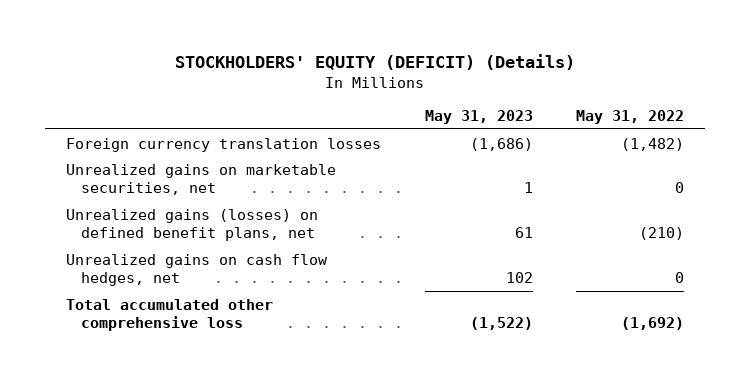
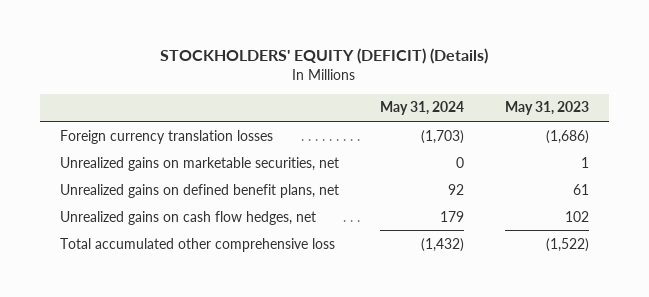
[575,110,684,125] May 31, 2022 -> none
none -> [379,101,464,116] May 31, 2024
[66,208,319,242] Unrealized gains (losses) on defined benefit plans, net -> [60,183,340,198] Unrealized gains on defined benefit plans, net

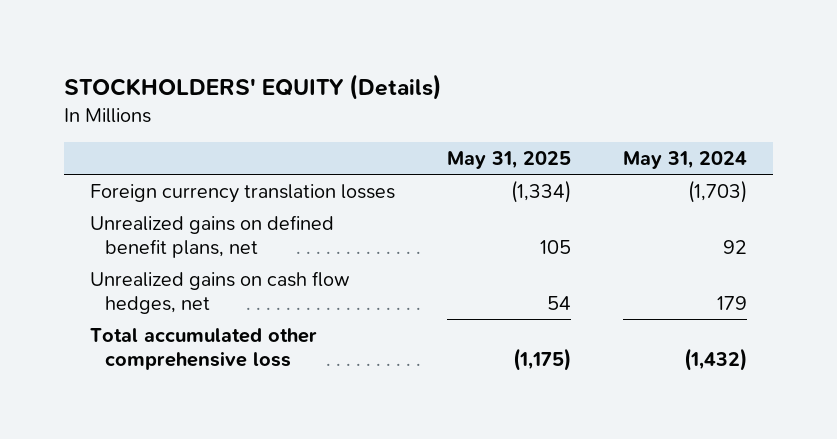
[160,48,489,65] STOCKHOLDERS' EQUITY (DEFICIT) (Details) -> [63,73,442,100] STOCKHOLDERS' EQUITY (Details)
[504,101,589,116] May 31, 2023 -> none
none -> [447,150,572,169] May 31, 2025
[60,156,340,171] Unrealized gains on marketable securities, net -> none

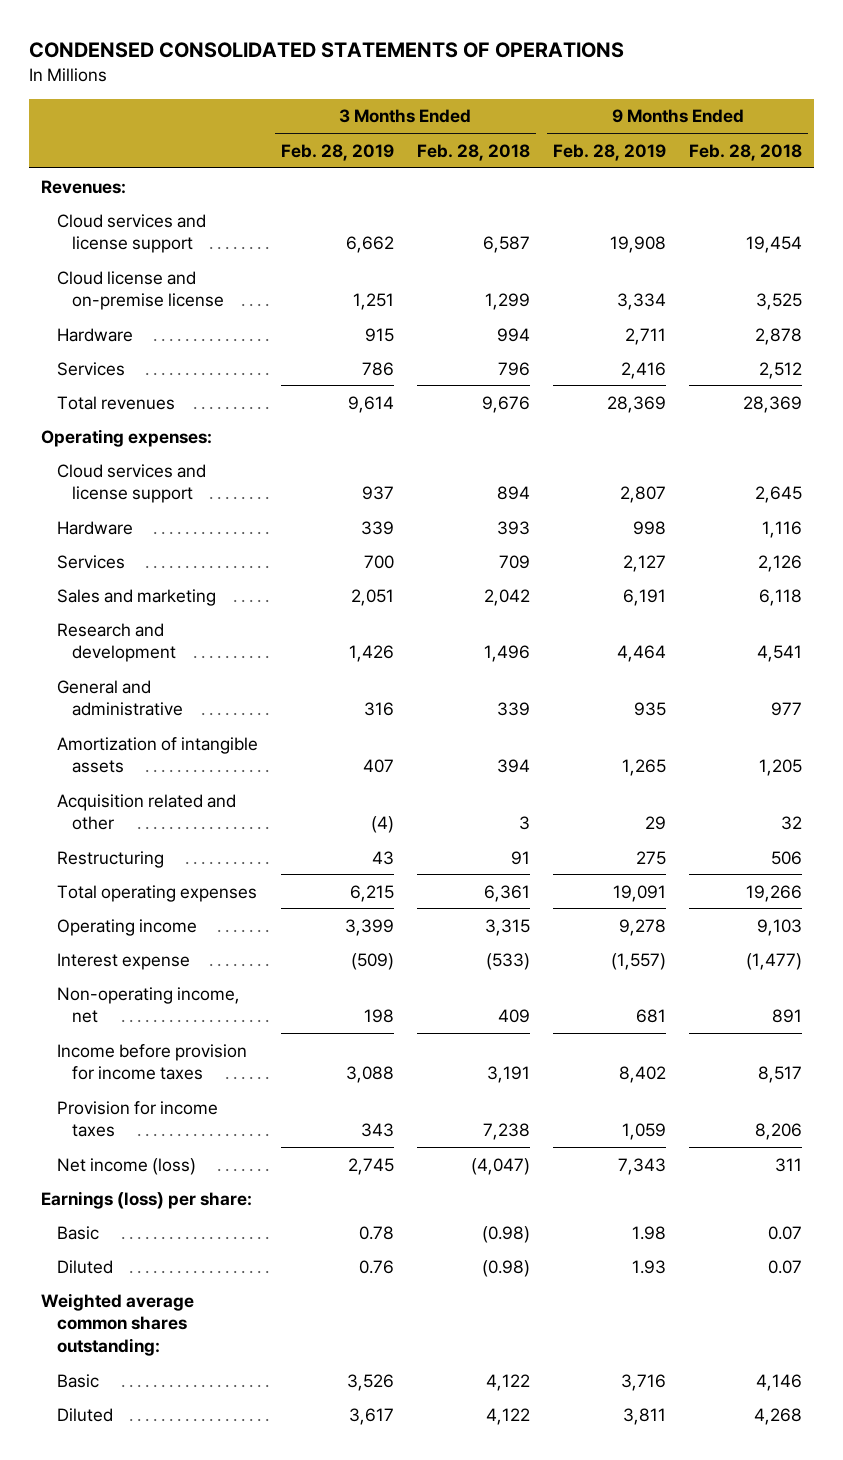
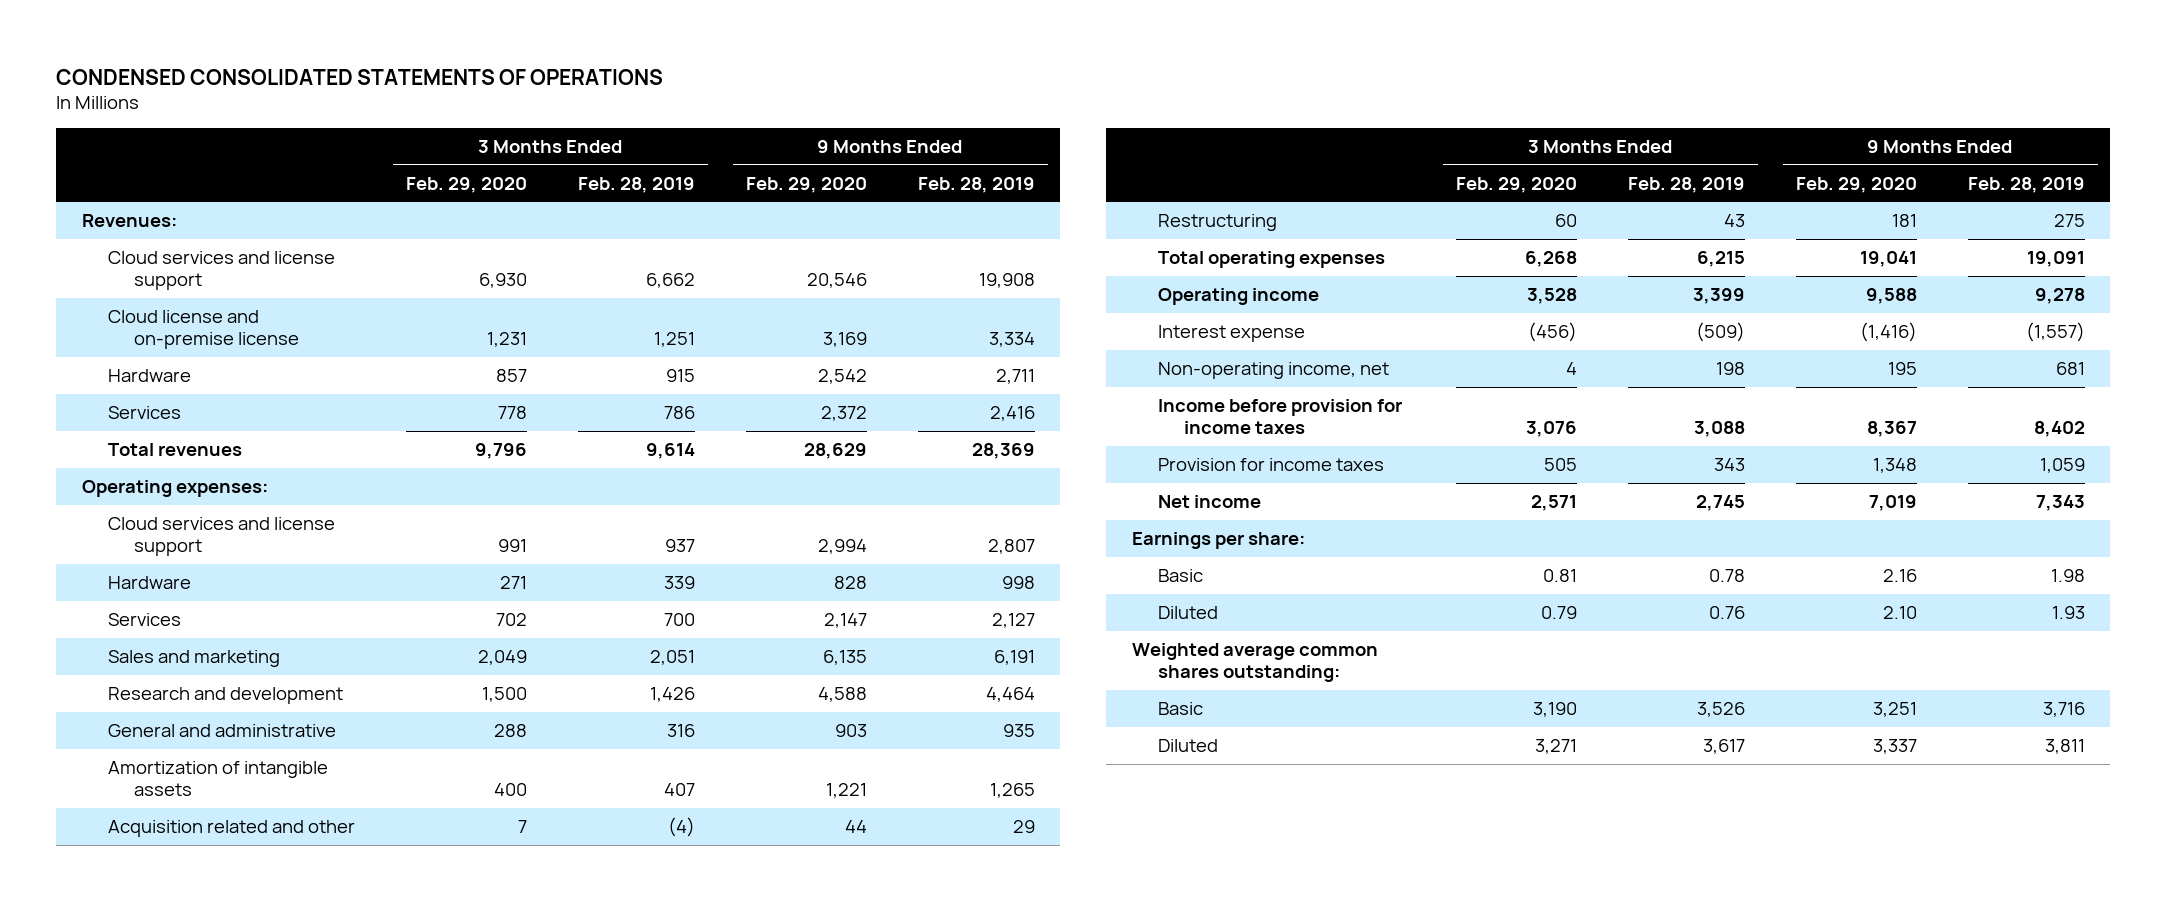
[417,143,531,161] Feb. 28, 2018 -> none
[689,143,803,161] Feb. 28, 2018 -> none
none -> [405,176,527,193] Feb. 29, 2020
none -> [745,176,867,193] Feb. 29, 2020
[56,1157,196,1175] Net income (loss) -> [1157,495,1261,509] Net income
[41,1190,253,1209] Earnings (loss) per share: -> [1131,532,1305,550] Earnings per share:

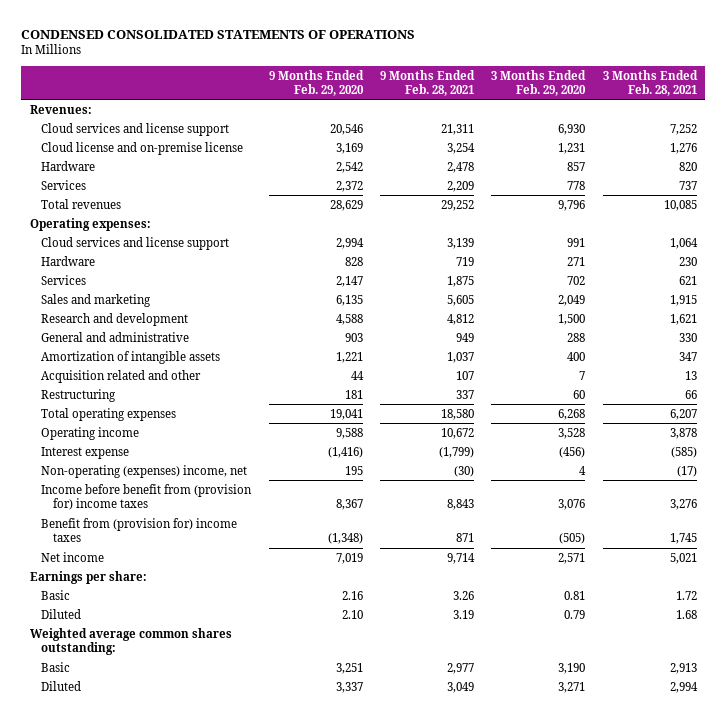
[577,176,695,193] Feb. 28, 2019 -> none
[917,176,1035,193] Feb. 28, 2019 -> none
none -> [380,69,476,96] 9 Months Ended Feb. 28, 2021
none -> [602,69,698,96] 3 Months Ended Feb. 28, 2021
[1157,362,1389,380] Non-operating income, net -> [41,464,248,478] Non-operating (expenses) income, net
[1157,399,1402,435] Income before provision for income taxes -> [41,483,253,511] Income before benefit from (provision for) income taxes
[1157,458,1384,472] Provision for income taxes -> [41,517,238,543] Benefit from (provision for) income taxes
[1543,458,1577,472] 505 -> [559,533,586,545] (505)
[1872,458,1917,474] 1,348 -> [327,533,363,545] (1,348)

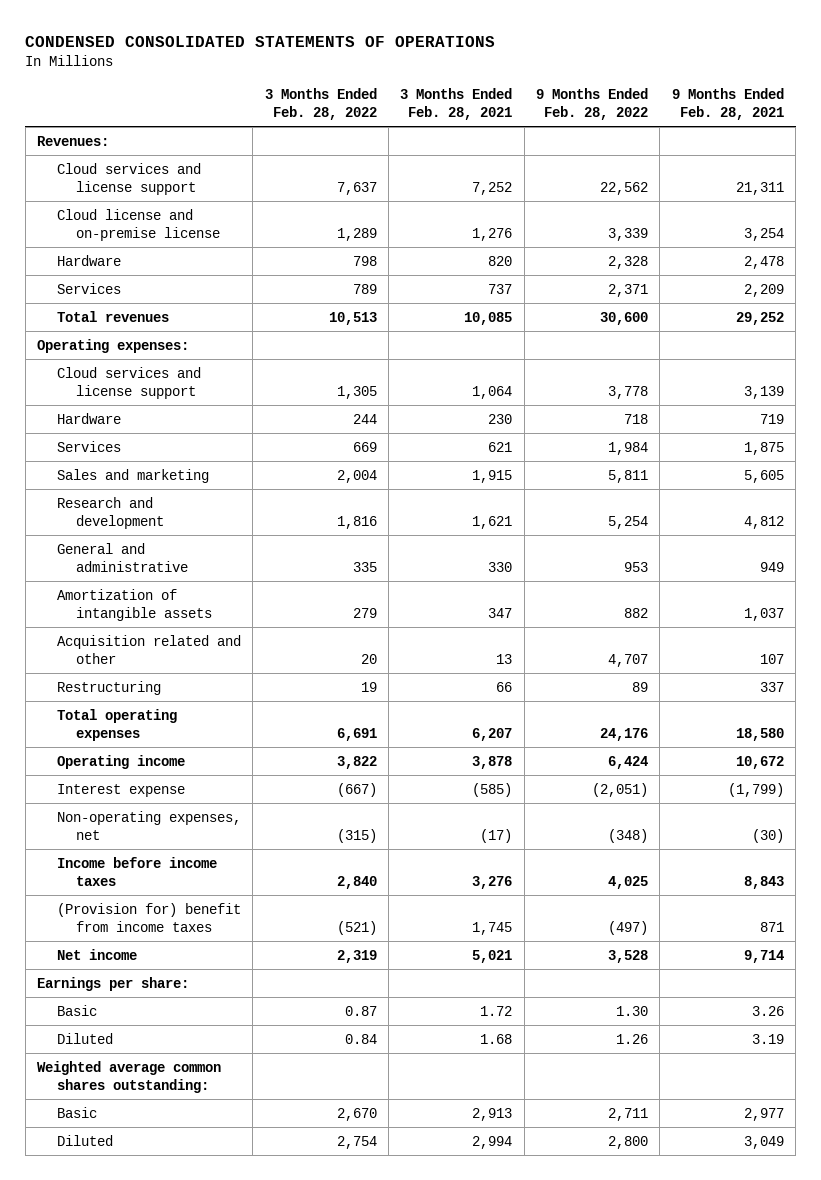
[268,69,364,96] 9 Months Ended Feb. 29, 2020 -> none
[491,69,587,96] 3 Months Ended Feb. 29, 2020 -> none
none -> [264,88,377,121] 3 Months Ended Feb. 28, 2022
none -> [536,88,649,121] 9 Months Ended Feb. 28, 2022
[41,464,248,478] Non-operating (expenses) income, net -> [56,810,241,840] Non-operating expenses, net
[41,483,253,511] Income before benefit from (provision for) income taxes -> [56,856,217,886] Income before income taxes
[41,517,238,543] Benefit from (provision for) income taxes -> [56,902,241,932] (Provision for) benefit from income taxes

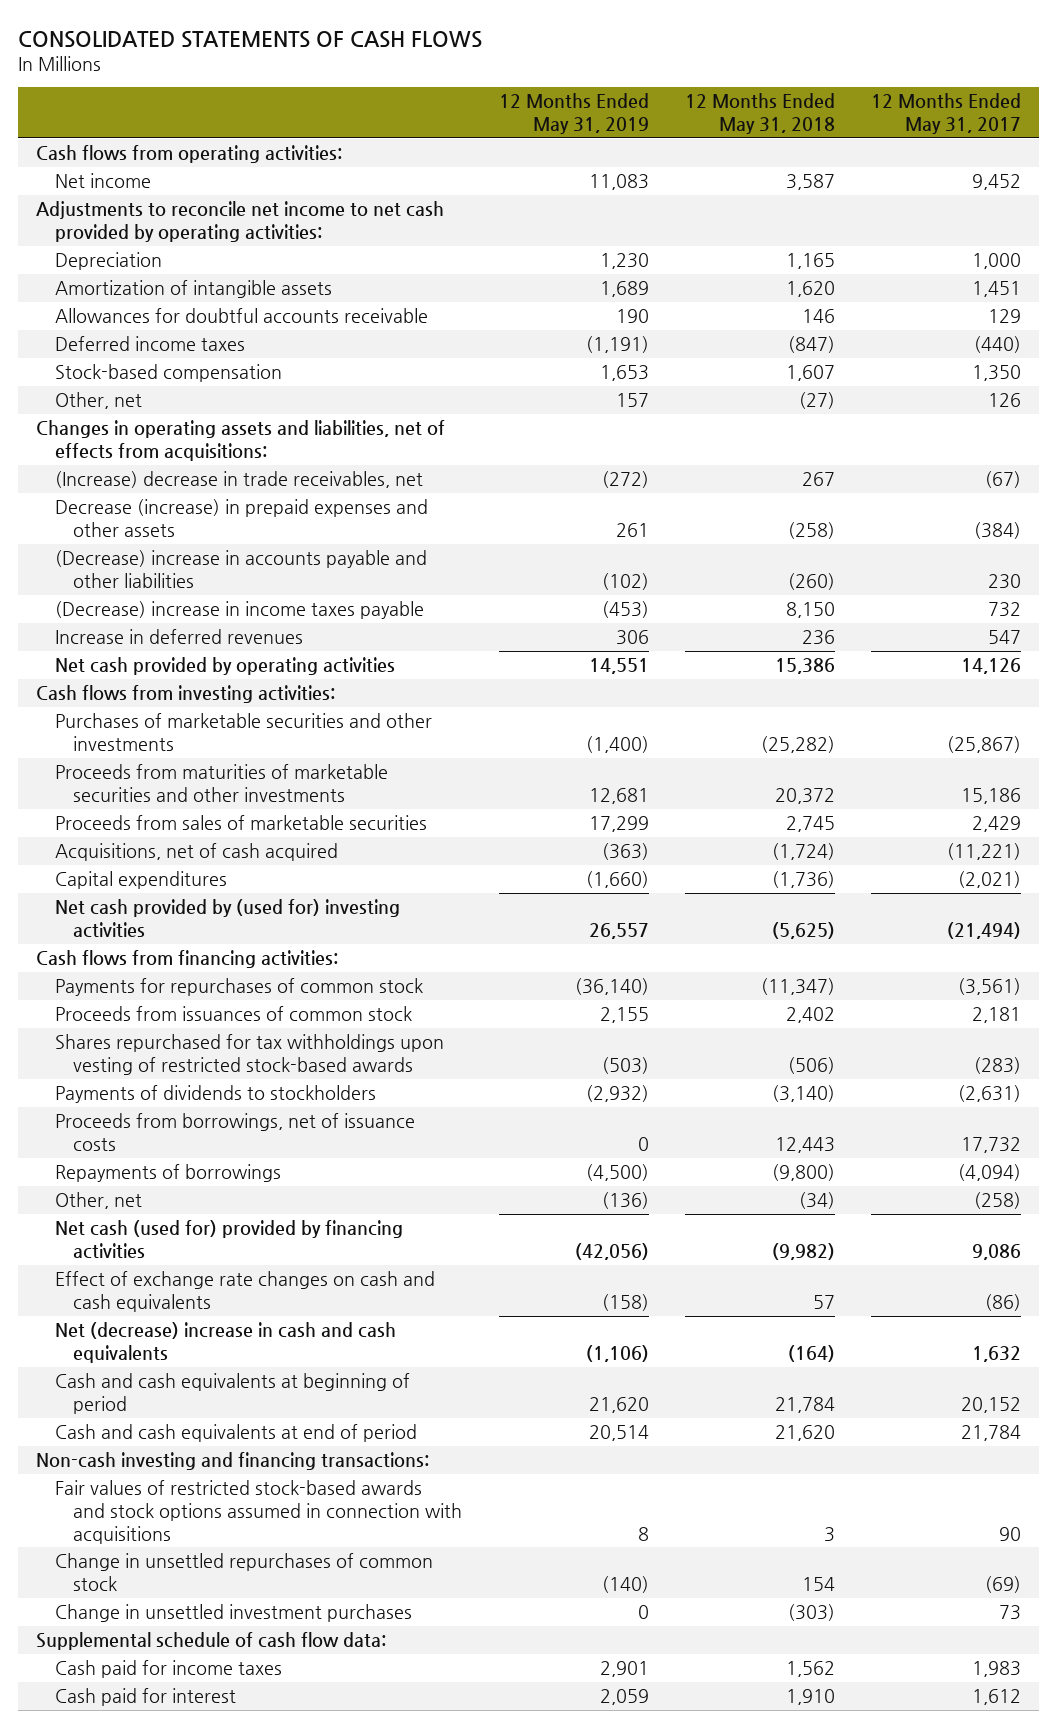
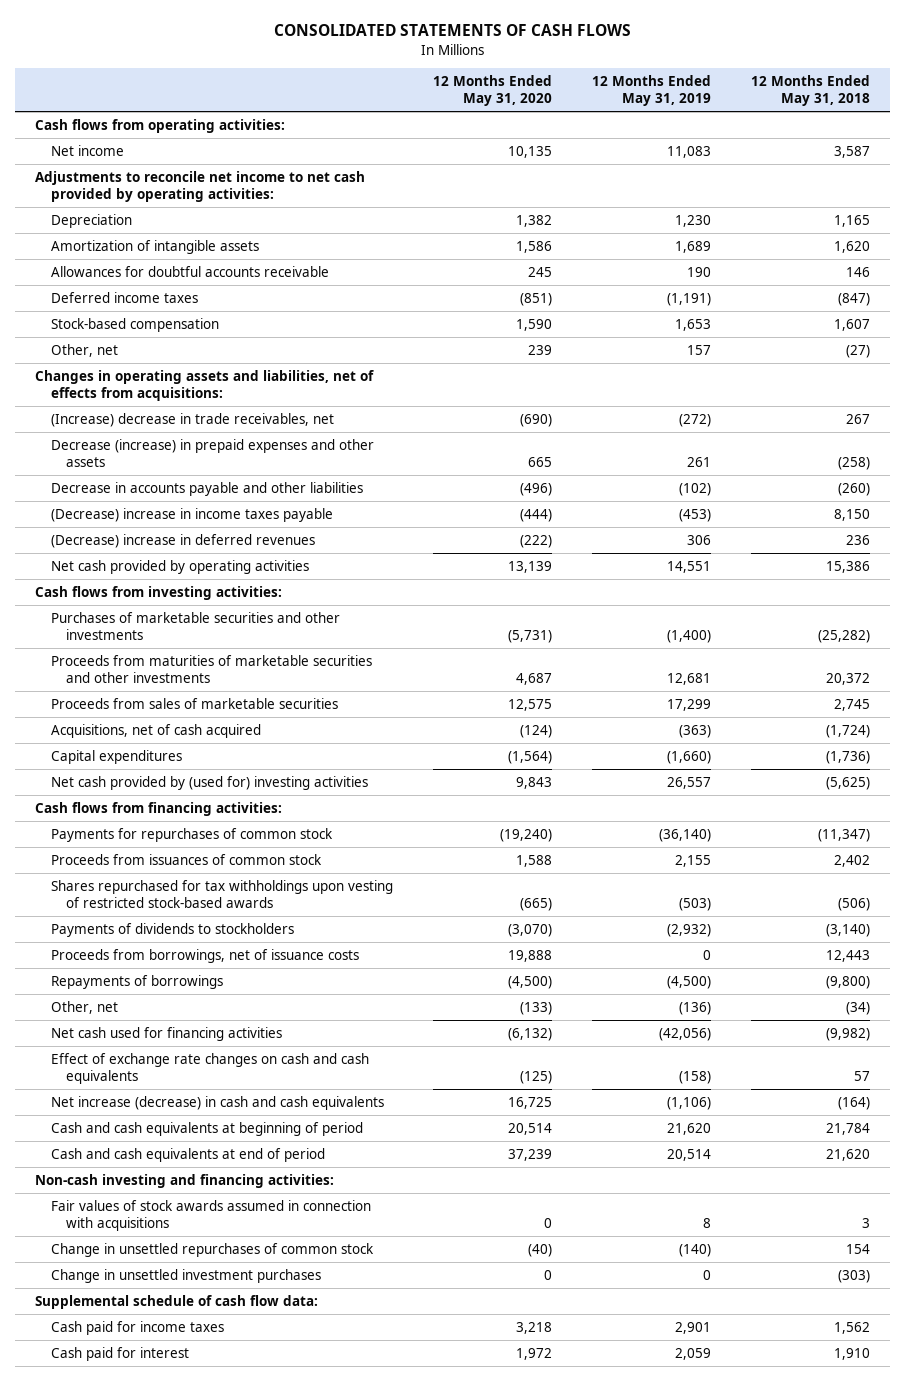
[870,93,1021,135] 12 Months Ended May 31, 2017 -> none
none -> [433,75,553,107] 12 Months Ended May 31, 2020
[54,550,427,588] (Decrease) increase in accounts payable and other liabilities -> [50,481,363,496] Decrease in accounts payable and other liabilities
[54,629,303,645] Increase in deferred revenues -> [50,533,315,548] (Decrease) increase in deferred revenues
[54,1220,403,1259] Net cash (used for) provided by financing activities -> [50,1026,282,1041] Net cash used for financing activities
[54,1322,396,1363] Net (decrease) increase in cash and cash equivalents -> [50,1095,384,1110] Net increase (decrease) in cash and cash equivalents
[36,1452,430,1471] Non-cash investing and financing transactions: -> [35,1173,335,1188] Non-cash investing and financing activities:
[54,1480,463,1544] Fair values of restricted stock-based awards and stock options assumed in connection with acquisitions -> [50,1199,371,1232] Fair values of stock awards assumed in connection with acquisitions

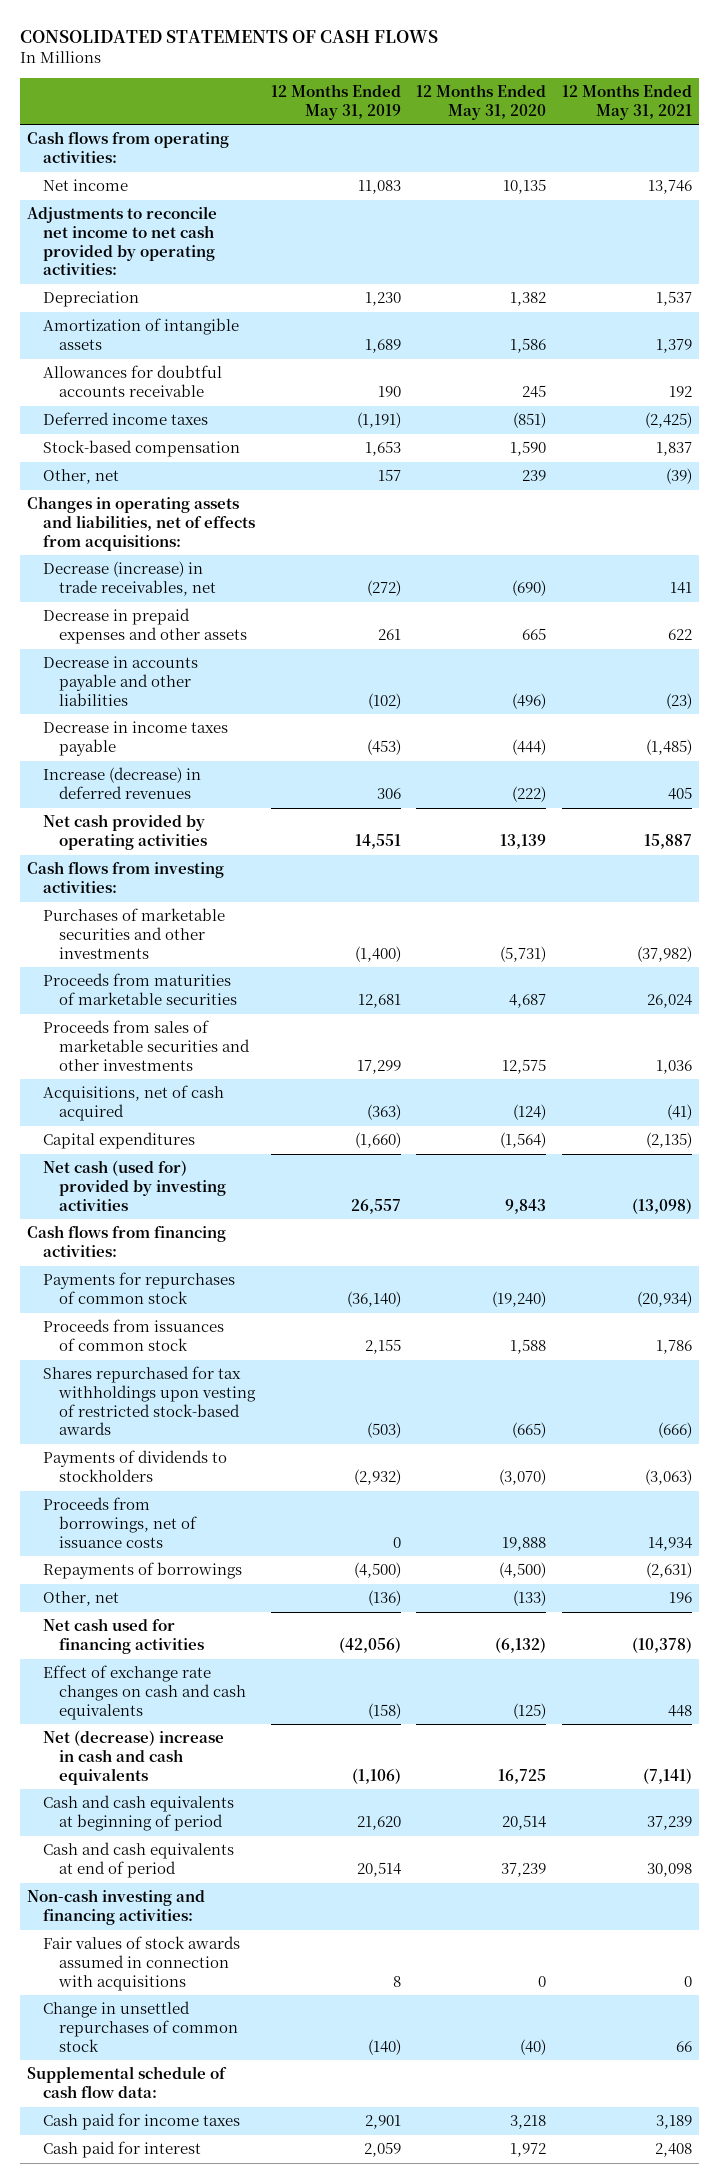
[751,75,871,107] 12 Months Ended May 31, 2018 -> none
none -> [561,84,692,120] 12 Months Ended May 31, 2021
[50,412,334,427] (Increase) decrease in trade receivables, net -> [43,561,217,596] Decrease (increase) in trade receivables, net
[50,438,374,468] Decrease (increase) in prepaid expenses and other assets -> [43,608,248,644] Decrease in prepaid expenses and other assets
[50,507,333,522] (Decrease) increase in income taxes payable -> [43,721,229,756] Decrease in income taxes payable
[50,533,315,548] (Decrease) increase in deferred revenues -> [43,767,202,799] Increase (decrease) in deferred revenues
[50,654,372,684] Proceeds from maturities of marketable securities and other investments -> [43,973,238,1005] Proceeds from maturities of marketable securities
[50,697,338,709] Proceeds from sales of marketable securities -> [43,1020,251,1071] Proceeds from sales of marketable securities and other investments
[50,775,368,790] Net cash provided by (used for) investing activities -> [43,1160,227,1211] Net cash (used for) provided by investing activities
[50,1095,384,1110] Net increase (decrease) in cash and cash equivalents -> [43,1730,225,1785] Net (decrease) increase in cash and cash equivalents
[50,1268,321,1283] Change in unsettled investment purchases -> none

